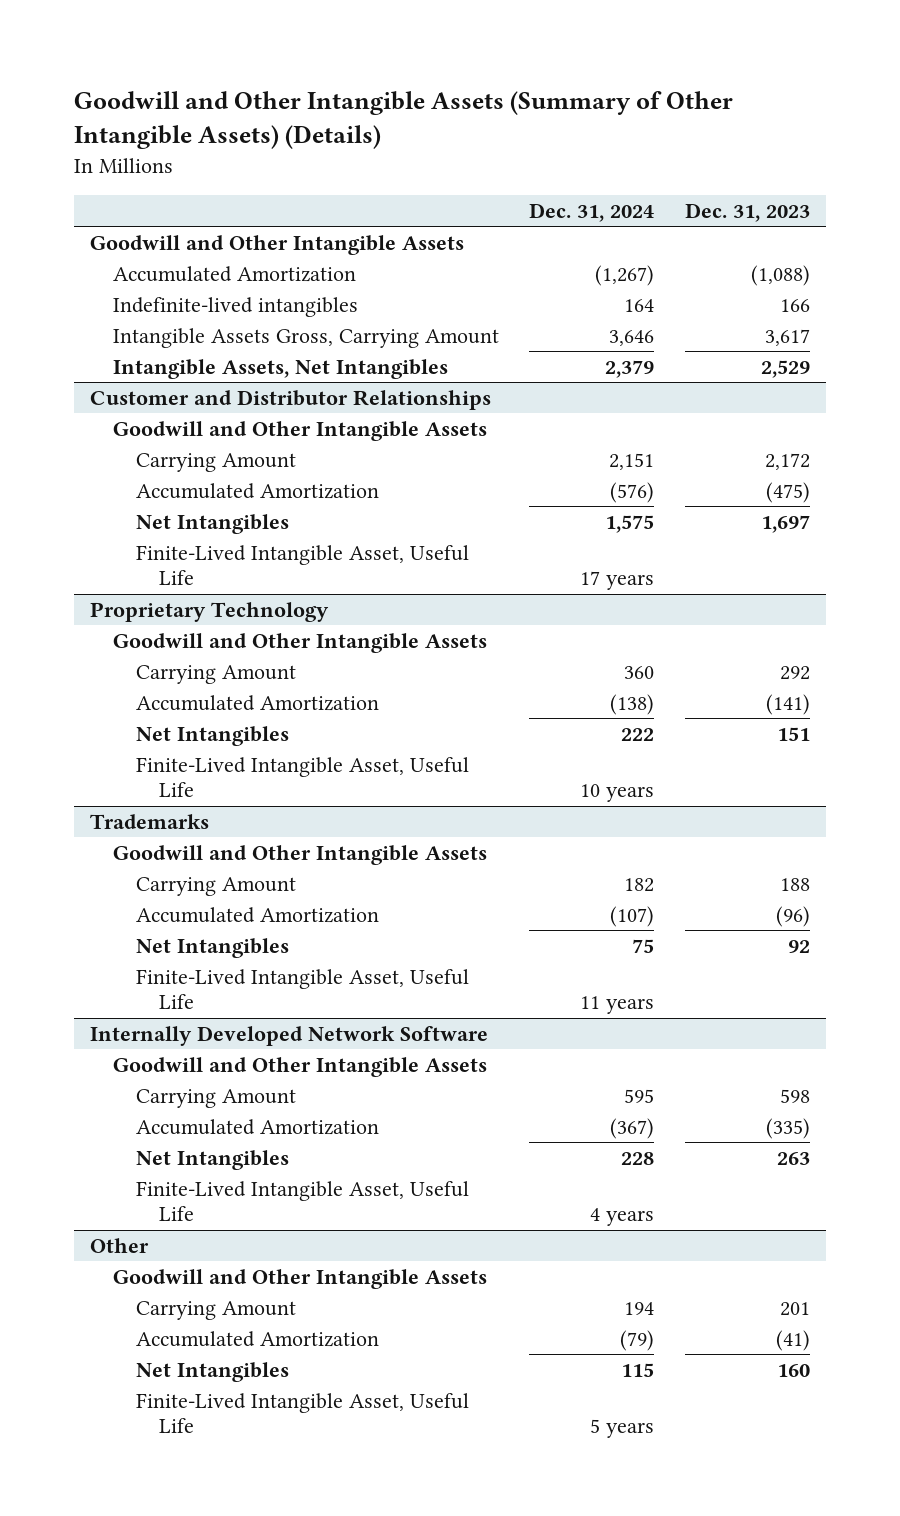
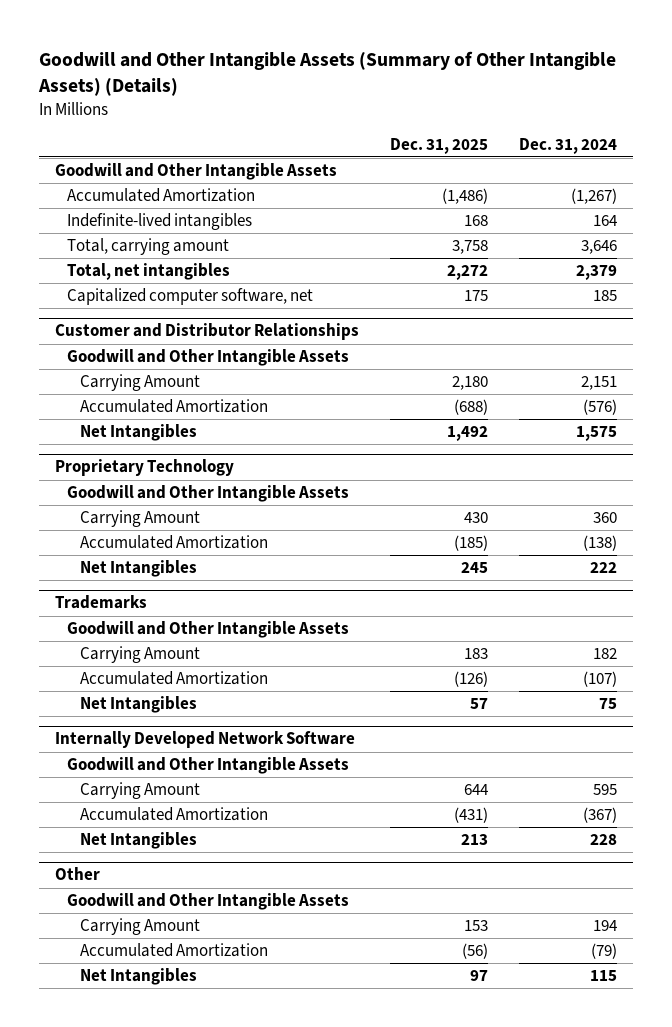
[685,203,811,223] Dec. 31, 2023 -> none
none -> [390,137,489,154] Dec. 31, 2025
[112,327,499,348] Intangible Assets Gross, Carrying Amount -> [67,238,230,256] Total, carrying amount
[112,358,448,379] Intangible Assets, Net Intangibles -> [67,263,231,281] Total, net intangibles
none -> [67,288,314,306] Capitalized computer software, net
[135,544,469,586] Finite-Lived Intangible Asset, Useful Life -> none
[135,756,469,798] Finite-Lived Intangible Asset, Useful Life -> none
[135,968,469,1010] Finite-Lived Intangible Asset, Useful Life -> none
[135,1180,469,1222] Finite-Lived Intangible Asset, Useful Life -> none
[135,1392,469,1434] Finite-Lived Intangible Asset, Useful Life -> none

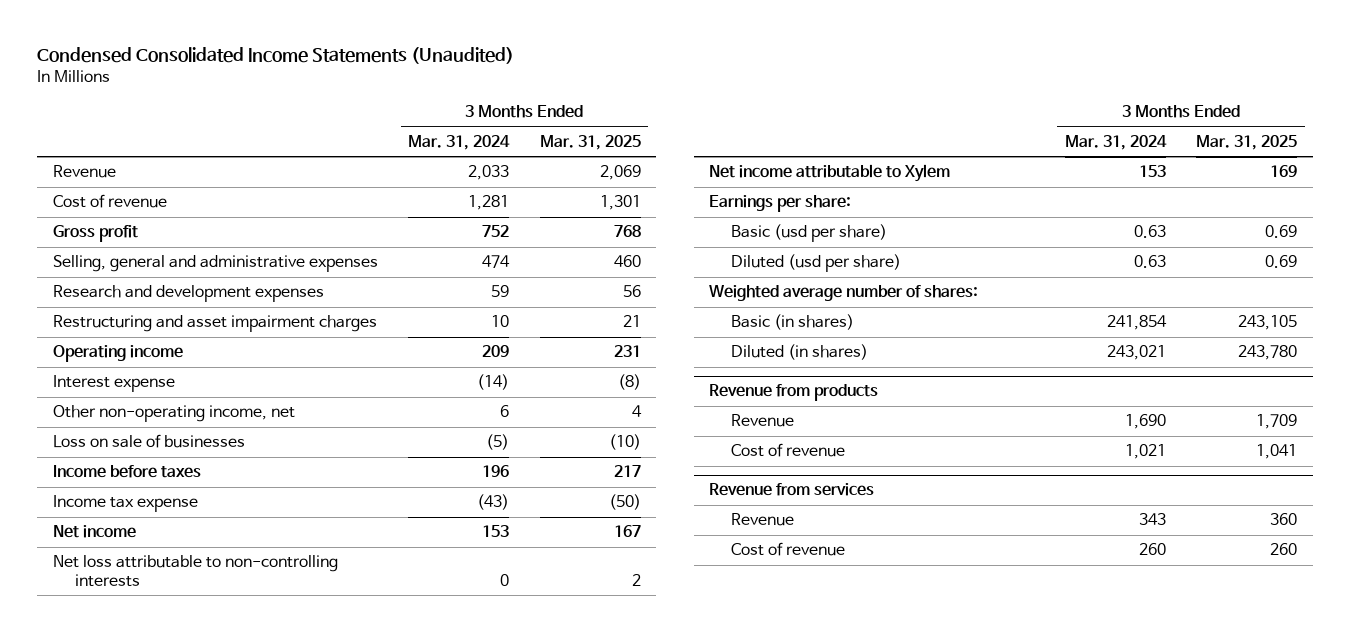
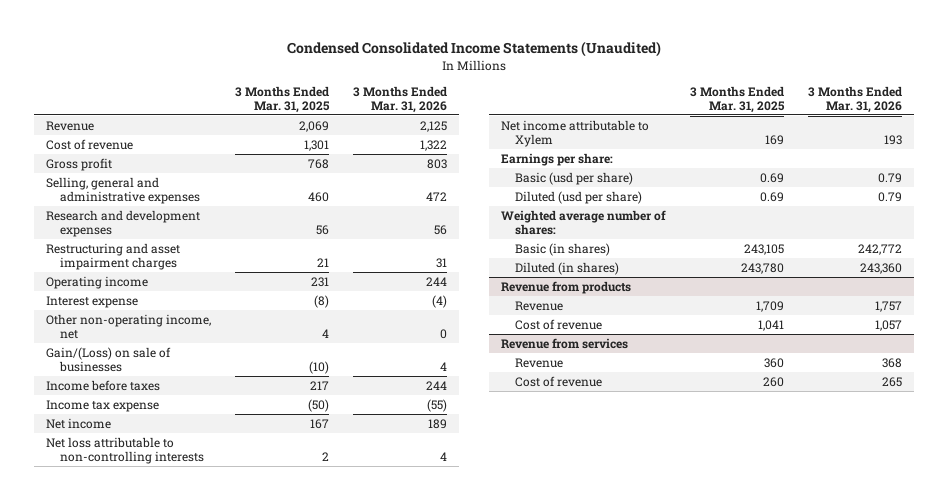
[408,134,511,150] Mar. 31, 2024 -> none
none -> [352,85,447,113] 3 Months Ended Mar. 31, 2026
[52,434,245,449] Loss on sale of businesses -> [46,346,172,372] Gain/(Loss) on sale of businesses

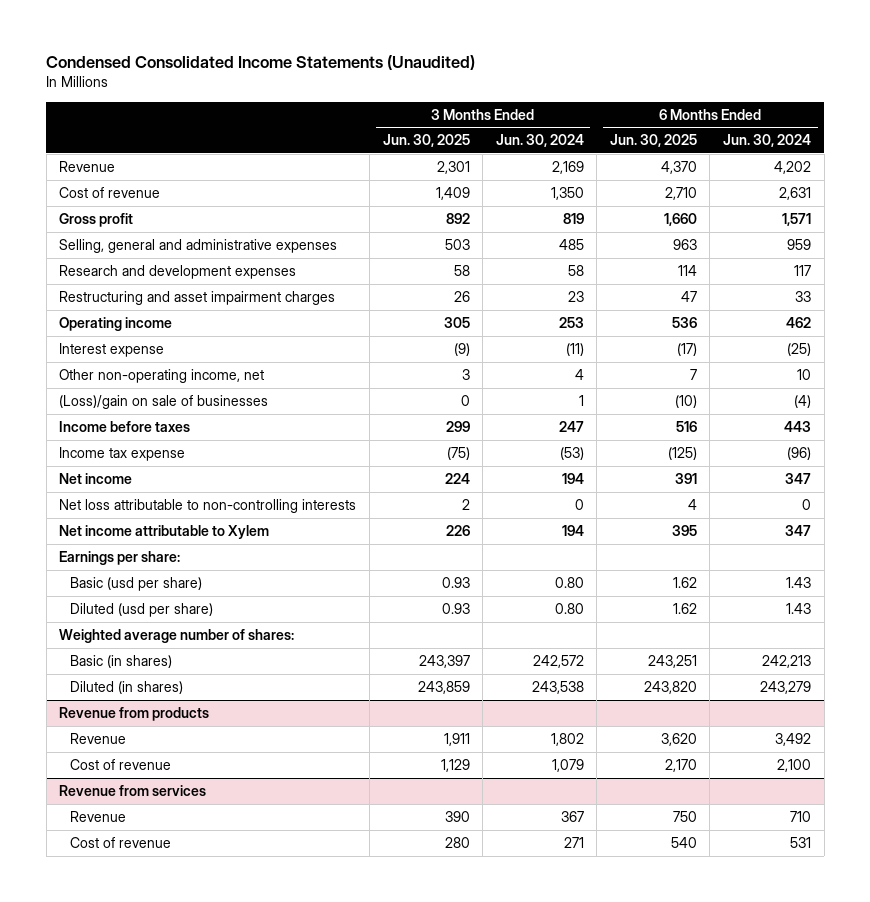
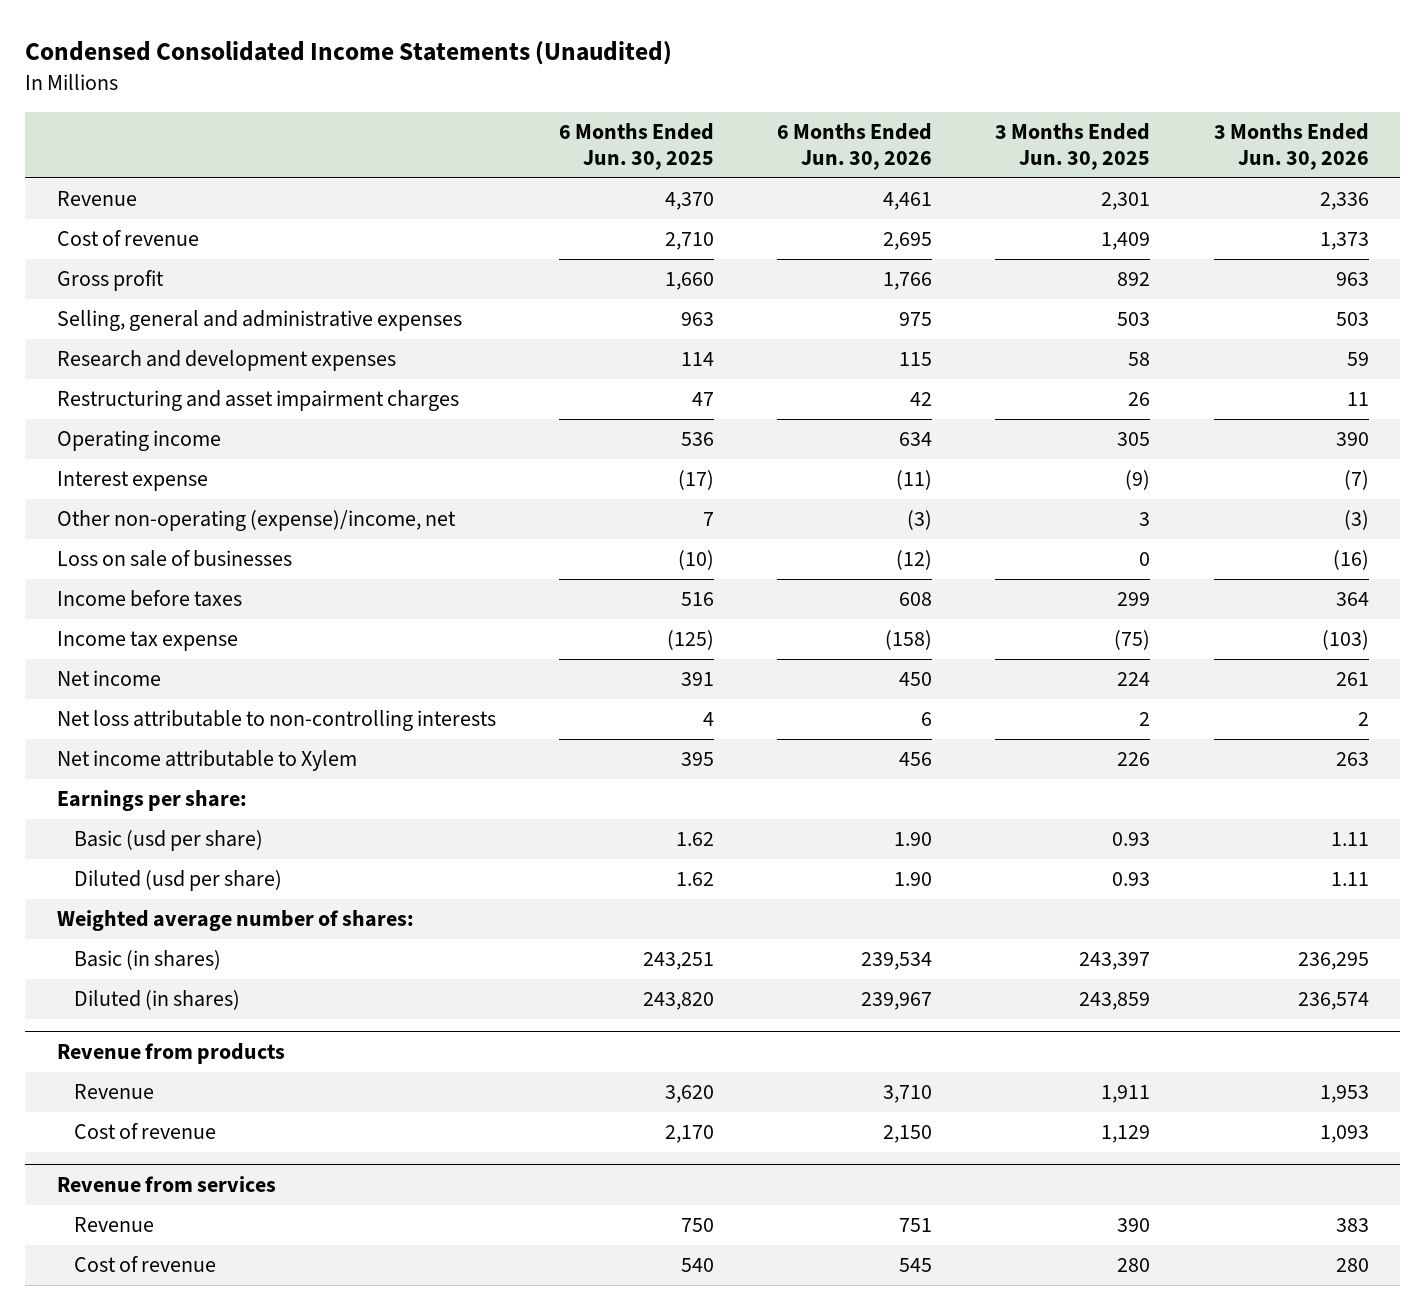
[495,134,584,148] Jun. 30, 2024 -> none
[723,134,812,148] Jun. 30, 2024 -> none
none -> [777,123,933,171] 6 Months Ended Jun. 30, 2026
none -> [1213,123,1369,171] 3 Months Ended Jun. 30, 2026
[59,368,265,383] Other non-operating income, net -> [57,510,457,532] Other non-operating (expense)/income, net
[59,394,269,409] (Loss)/gain on sale of businesses -> [57,550,293,568] Loss on sale of businesses

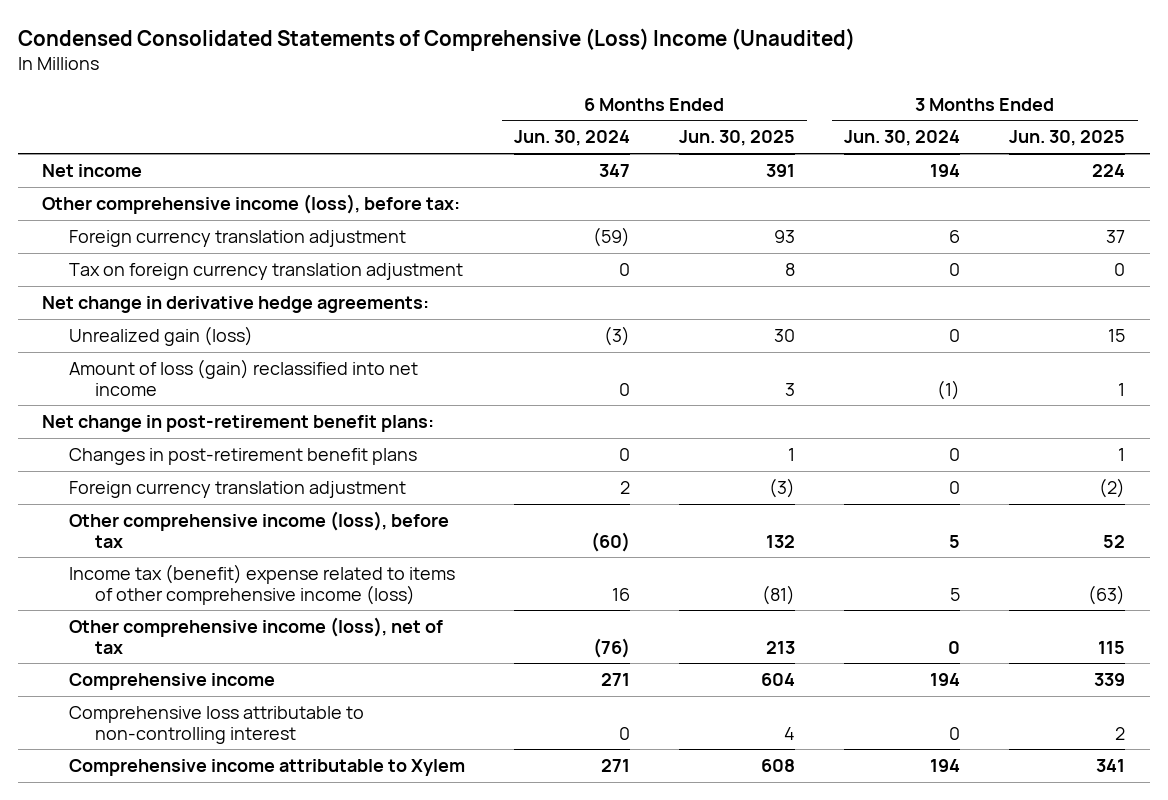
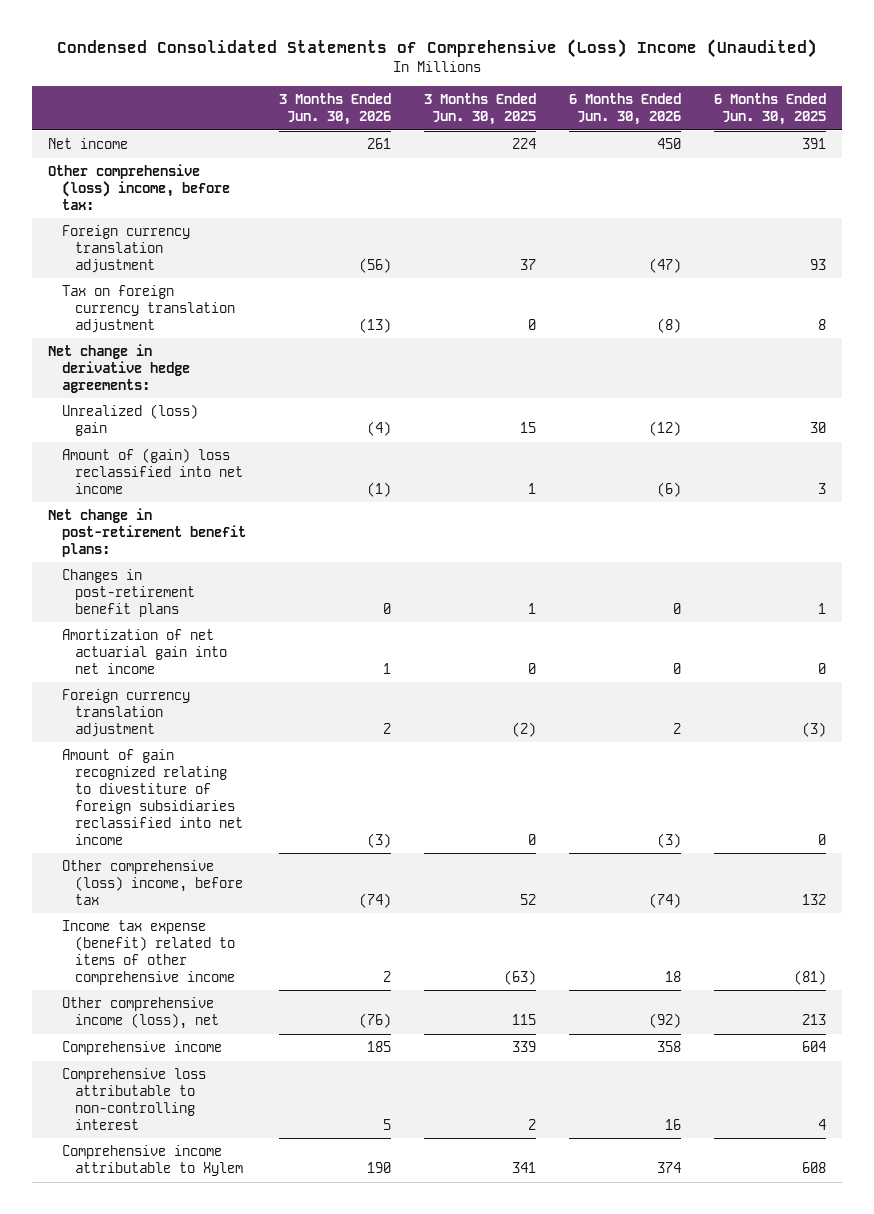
[513,130,630,147] Jun. 30, 2024 -> none
[844,130,961,147] Jun. 30, 2024 -> none
none -> [278,93,391,126] 3 Months Ended Jun. 30, 2026
none -> [568,93,681,126] 6 Months Ended Jun. 30, 2026
[42,193,461,214] Other comprehensive income (loss), before tax: -> [48,164,230,210] Other comprehensive (loss) income, before tax:
[68,325,253,346] Unrealized gain (loss) -> [61,404,198,437] Unrealized (loss) gain
[68,358,418,396] Amount of loss (gain) reclassified into net income -> [61,448,243,494] Amount of (gain) loss reclassified into net income
none -> [61,629,227,674] Amortization of net actuarial gain into net income
none -> [61,749,243,845] Amount of gain recognized relating to divestiture of foreign subsidiaries reclassified into net income
[68,510,449,548] Other comprehensive income (loss), before tax -> [61,860,243,905] Other comprehensive (loss) income, before tax
[68,563,455,605] Income tax (benefit) expense related to items of other comprehensive income (loss) -> [61,920,235,985] Income tax expense (benefit) related to items of other comprehensive income
[68,616,443,654] Other comprehensive income (loss), net of tax -> [61,997,219,1030] Other comprehensive income (loss), net

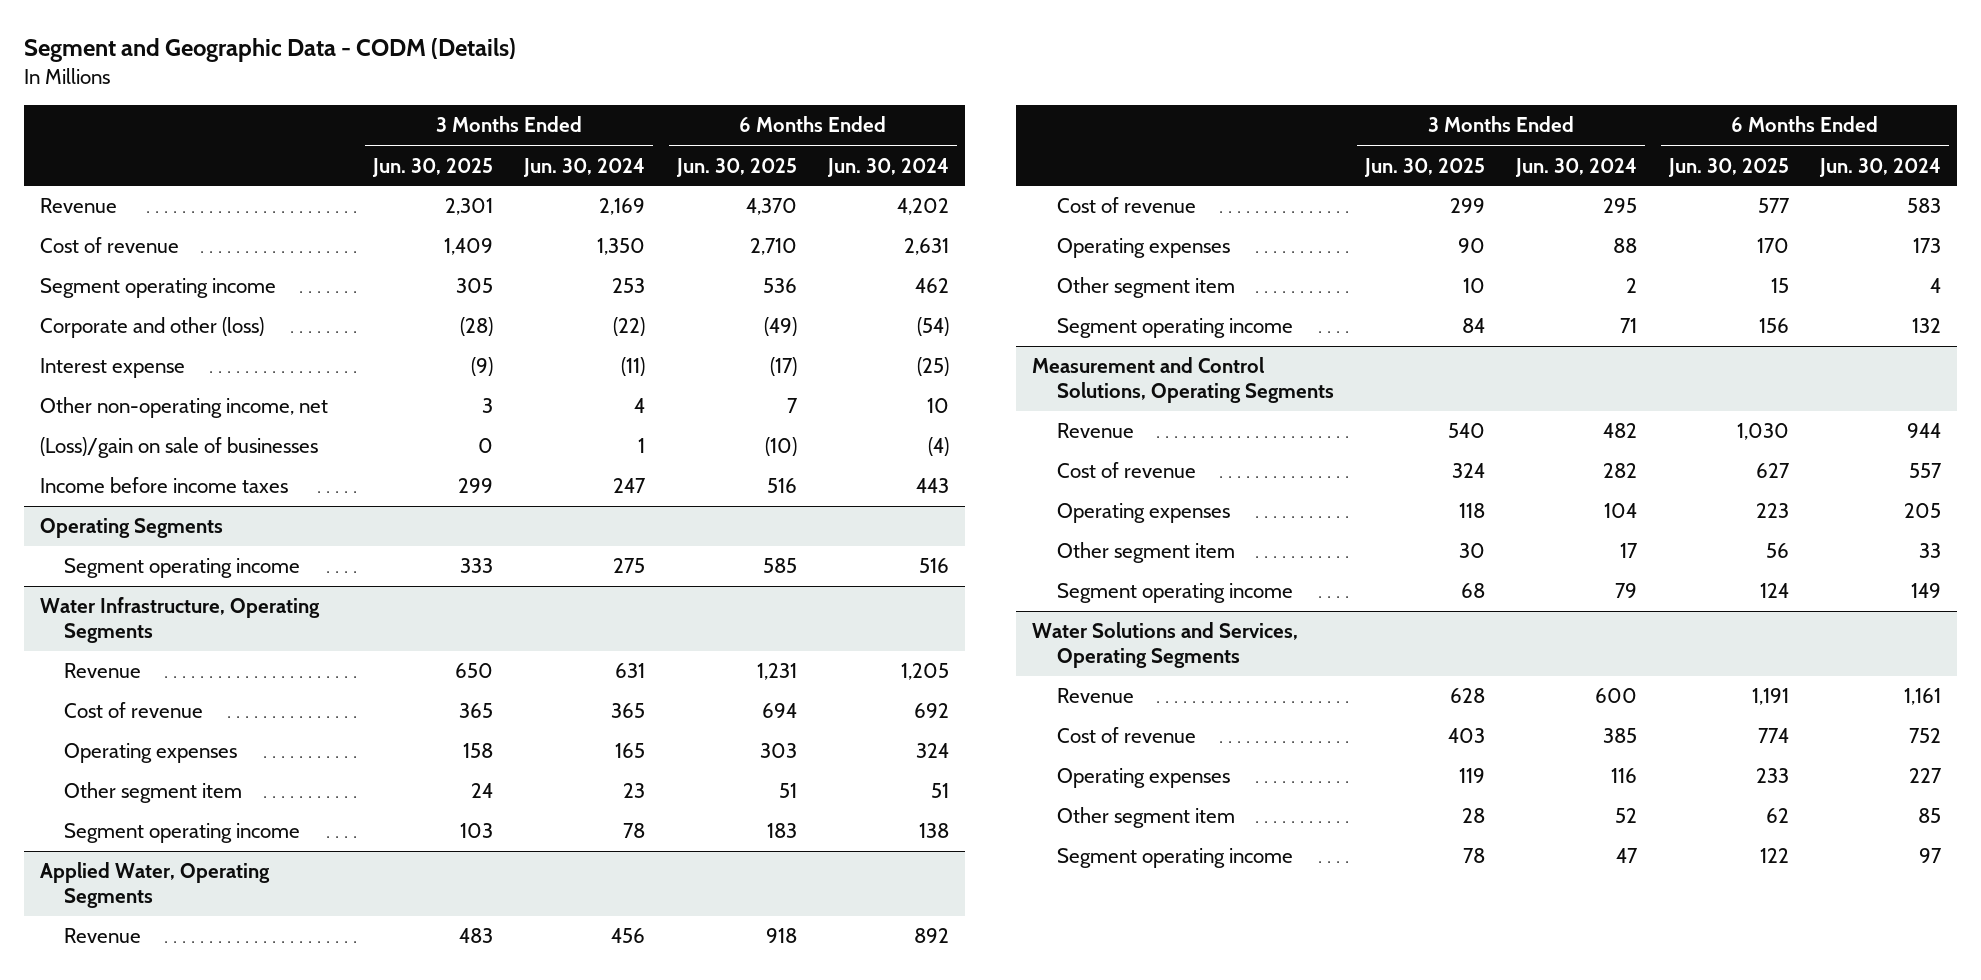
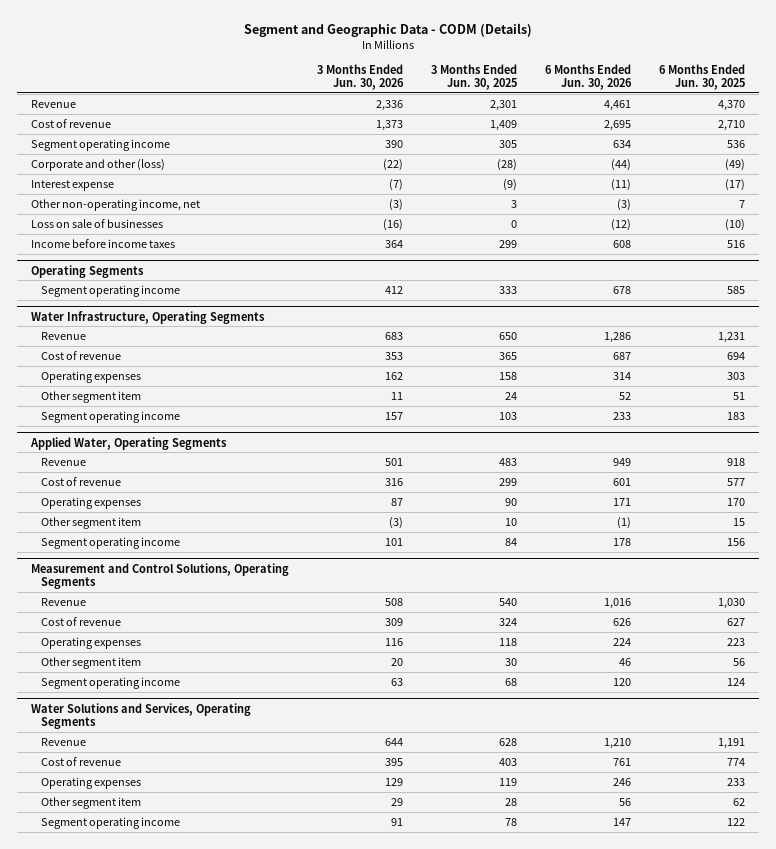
[523,157,646,177] Jun. 30, 2024 -> none
[826,157,949,177] Jun. 30, 2024 -> none
none -> [316,63,404,90] 3 Months Ended Jun. 30, 2026
none -> [544,63,632,90] 6 Months Ended Jun. 30, 2026
[39,437,318,459] (Loss)/gain on sale of businesses -> [30,218,163,228] Loss on sale of businesses

